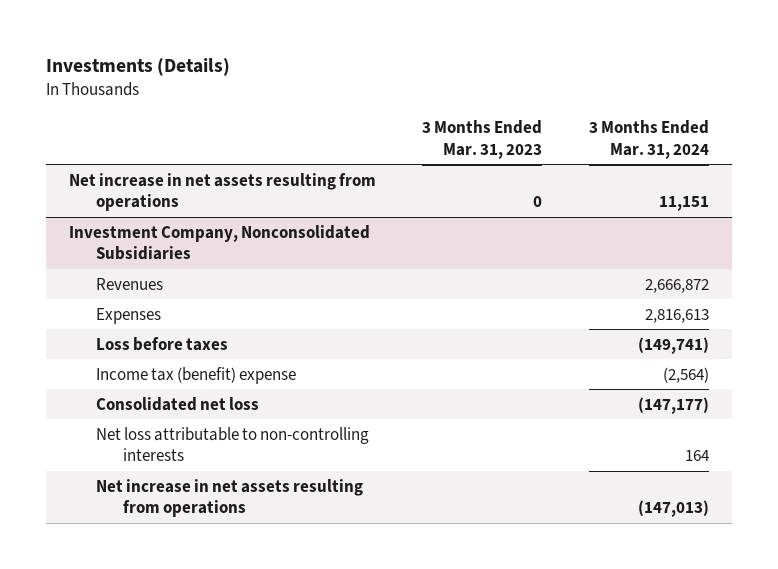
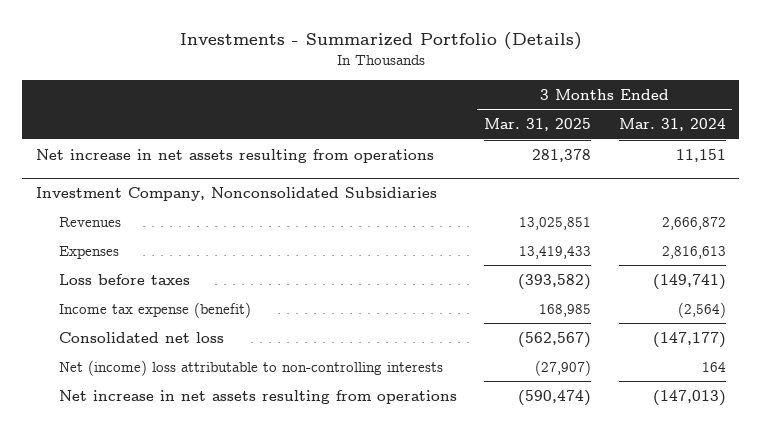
[45,58,230,77] Investments (Details) -> [179,32,582,51] Investments - Summarized Portfolio (Details)
[422,120,543,159] 3 Months Ended Mar. 31, 2023 -> none
none -> [484,117,592,131] Mar. 31, 2025
[96,366,297,384] Income tax (benefit) expense -> [58,301,251,318] Income tax expense (benefit)
[96,426,370,462] Net loss attributable to non-controlling interests -> [58,359,443,376] Net (income) loss attributable to non-controlling interests

